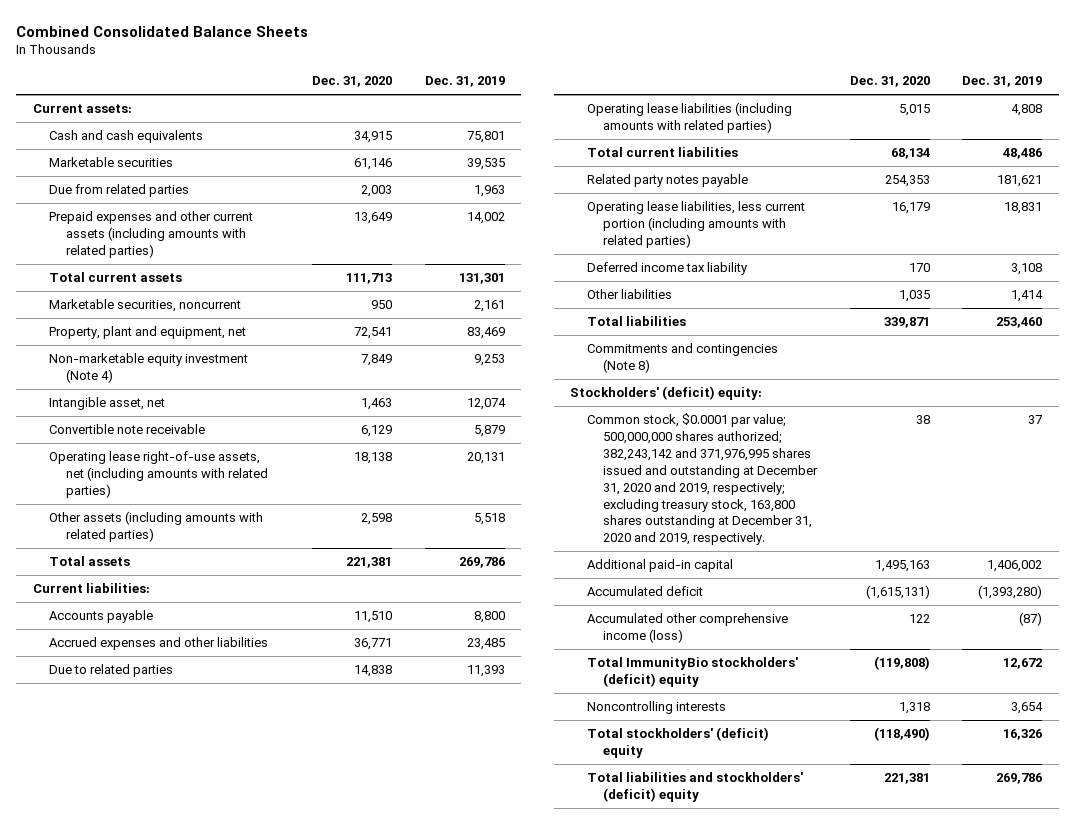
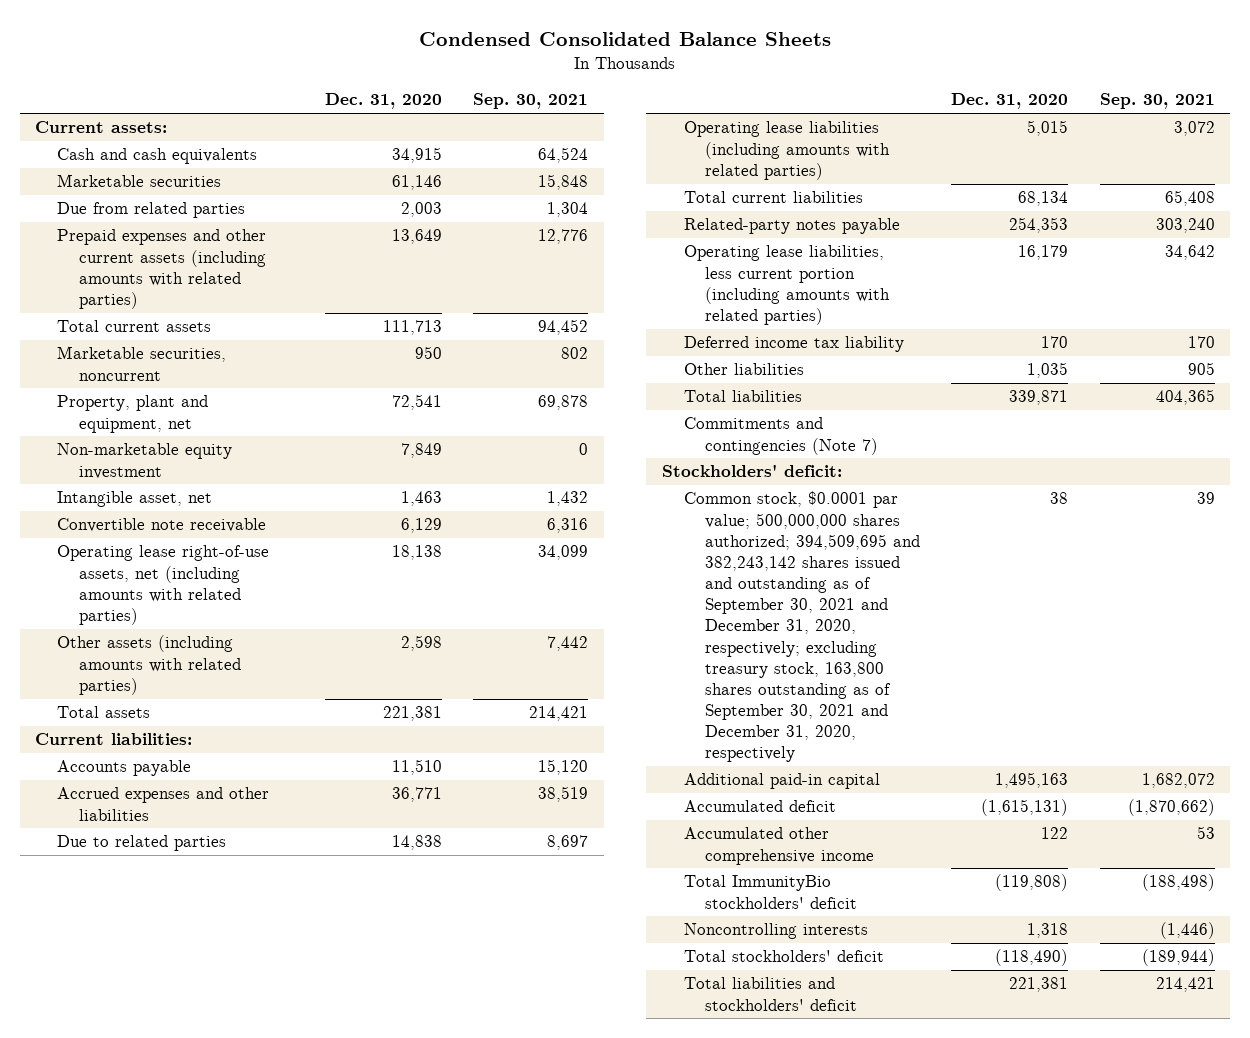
[16,25,309,37] Combined Consolidated Balance Sheets -> [419,32,832,47] Condensed Consolidated Balance Sheets
[424,76,505,88] Dec. 31, 2019 -> none
none -> [473,93,589,110] Sep. 30, 2021
[49,353,249,384] Non-marketable equity investment (Note 4) -> [57,443,233,479] Non-marketable equity investment
[586,174,748,188] Related party notes payable -> [683,218,900,235] Related-party notes payable
[586,343,778,374] Commitments and contingencies (Note 8) -> [683,417,879,455] Commitments and contingencies (Note 7)
[570,386,763,401] Stockholders' (deficit) equity: -> [661,464,842,478] Stockholders' deficit:
[586,413,818,546] Common stock, $0.0001 par value; 500,000,000 shares authorized; 382,243,142 and 371,976,995 shares issued and outstanding at December 31, 2020 and 2019, respectively; excluding treasury stock, 163,800 shares outstanding at December 31, 2020 and 2019, respectively. -> [683,491,921,763] Common stock, $0.0001 par value; 500,000,000 shares authorized; 394,509,695 and 382,243,142 shares issued and outstanding as of September 30, 2021 and December 31, 2020, respectively; excluding treasury stock, 163,800 shares outstanding as of September 30, 2021 and December 31, 2020, respectively
[586,613,788,644] Accumulated other comprehensive income (loss) -> [683,827,875,865] Accumulated other comprehensive income
[586,657,798,688] Total ImmunityBio stockholders' (deficit) equity -> [683,875,858,909] Total ImmunityBio stockholders' deficit
[586,727,769,759] Total stockholders' (deficit) equity -> [683,950,884,963] Total stockholders' deficit
[586,772,803,803] Total liabilities and stockholders' (deficit) equity -> [683,977,858,1011] Total liabilities and stockholders' deficit

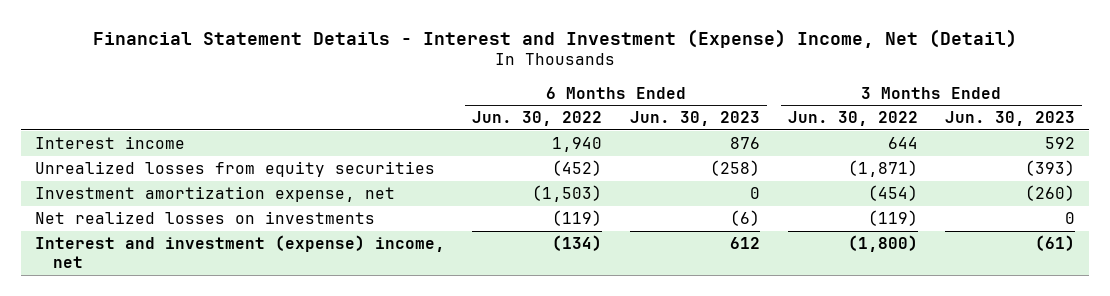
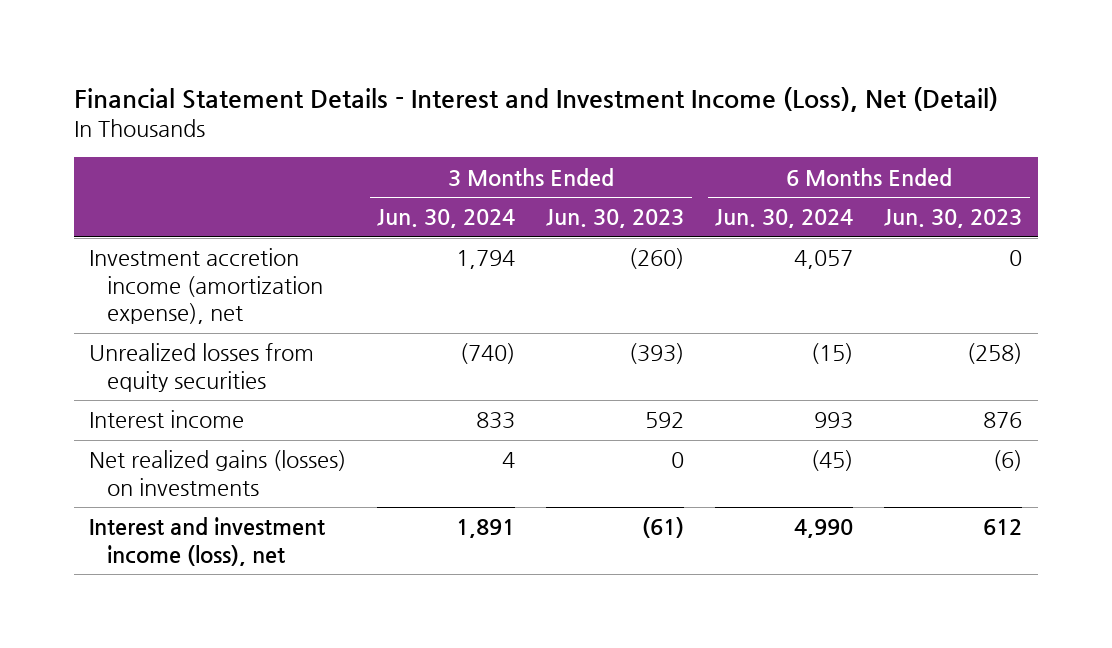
[92,28,1017,48] Financial Statement Details - Interest and Investment (Expense) Income, Net (Detail) -> [73,87,998,113] Financial Statement Details - Interest and Investment Income (Loss), Net (Detail)
[472,111,603,127] Jun. 30, 2022 -> none
[787,111,918,127] Jun. 30, 2022 -> none
none -> [377,209,516,229] Jun. 30, 2024
none -> [715,209,854,229] Jun. 30, 2024
none -> [89,248,324,325] Investment accretion income (amortization expense), net
[34,185,395,202] Investment amortization expense, net -> none
[34,135,185,149] Interest income -> [89,410,245,429] Interest income
[34,210,375,224] Net realized losses on investments -> [89,450,347,496] Net realized gains (losses) on investments
[34,234,445,268] Interest and investment (expense) income, net -> [89,517,326,566] Interest and investment income (loss), net

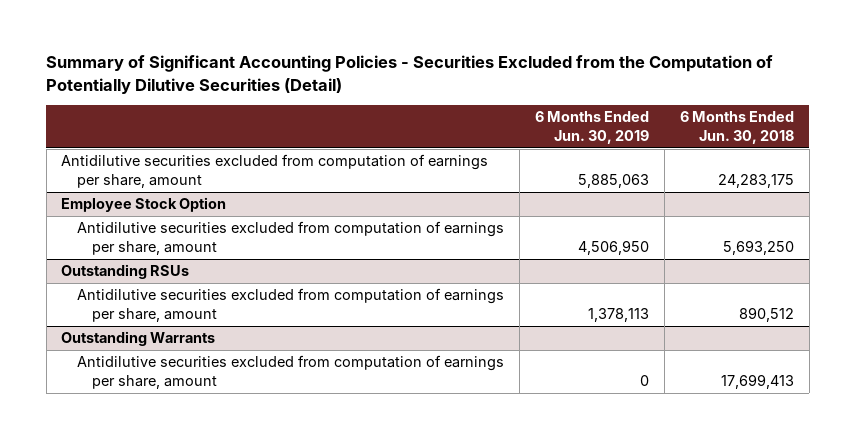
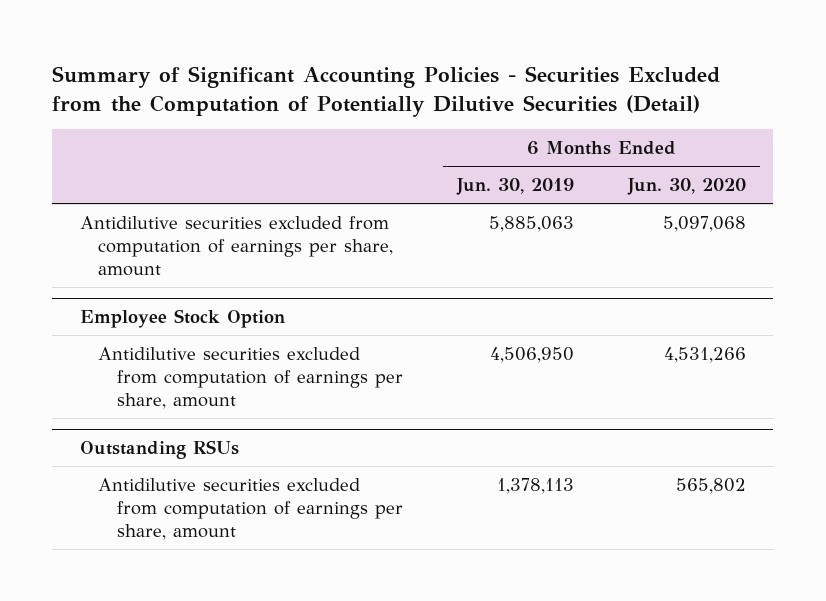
[679,111,794,144] 6 Months Ended Jun. 30, 2018 -> none
none -> [627,178,747,196] Jun. 30, 2020
[61,331,216,347] Outstanding Warrants -> none
[76,355,504,389] Antidilutive securities excluded from computation of earnings per share, amount -> none

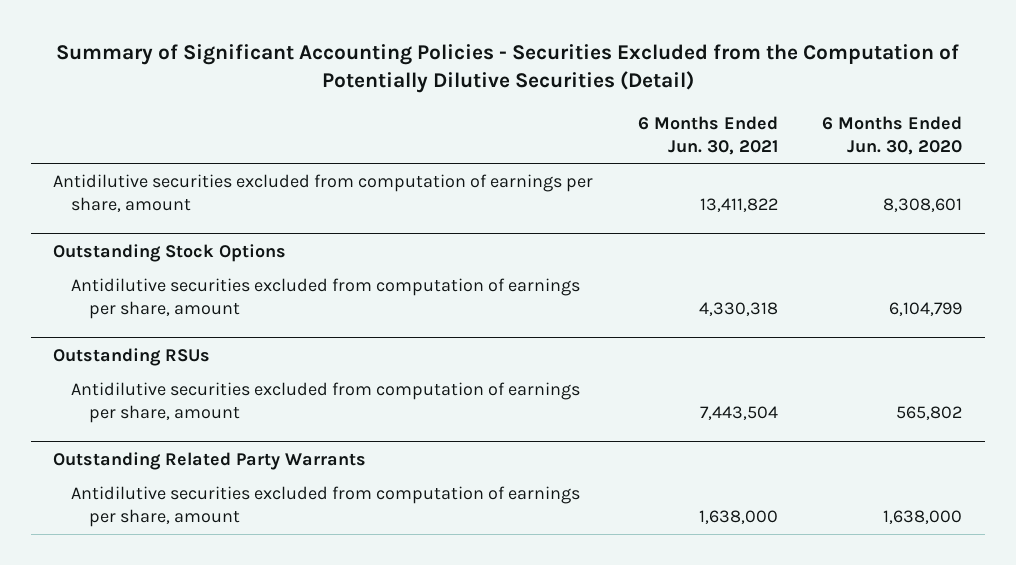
[455,178,574,196] Jun. 30, 2019 -> none
none -> [637,115,778,155] 6 Months Ended Jun. 30, 2021
[663,215,747,232] 5,097,068 -> [883,198,963,213] 8,308,601
[79,309,285,329] Employee Stock Option -> [53,243,287,262] Outstanding Stock Options
[664,346,747,363] 4,531,266 -> [889,302,963,317] 6,104,799
none -> [53,451,367,470] Outstanding Related Party Warrants
none -> [71,486,581,528] Antidilutive securities excluded from computation of earnings per share, amount

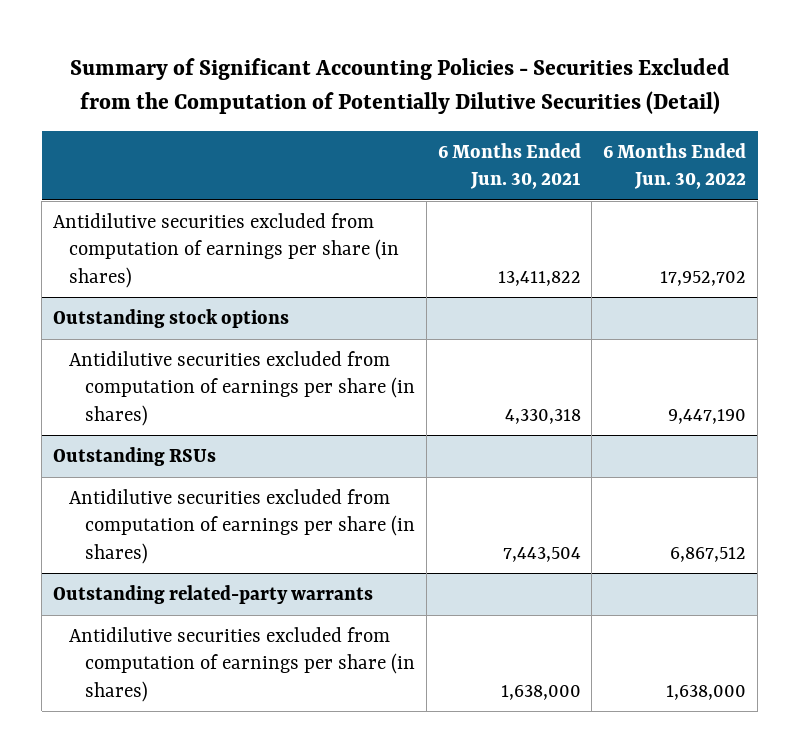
[822,115,963,155] 6 Months Ended Jun. 30, 2020 -> none
none -> [603,142,747,189] 6 Months Ended Jun. 30, 2022
[53,174,594,213] Antidilutive securities excluded from computation of earnings per share, amount -> [53,213,400,288] Antidilutive securities excluded from computation of earnings per share (in shares)
[53,243,287,262] Outstanding Stock Options -> [53,309,290,329] Outstanding stock options
[71,278,581,320] Antidilutive securities excluded from computation of earnings per share, amount -> [69,351,416,426] Antidilutive securities excluded from computation of earnings per share (in shares)
[71,382,581,424] Antidilutive securities excluded from computation of earnings per share, amount -> [69,489,416,564] Antidilutive securities excluded from computation of earnings per share (in shares)
[53,451,367,470] Outstanding Related Party Warrants -> [53,585,374,605] Outstanding related-party warrants
[71,486,581,528] Antidilutive securities excluded from computation of earnings per share, amount -> [69,627,416,702] Antidilutive securities excluded from computation of earnings per share (in shares)

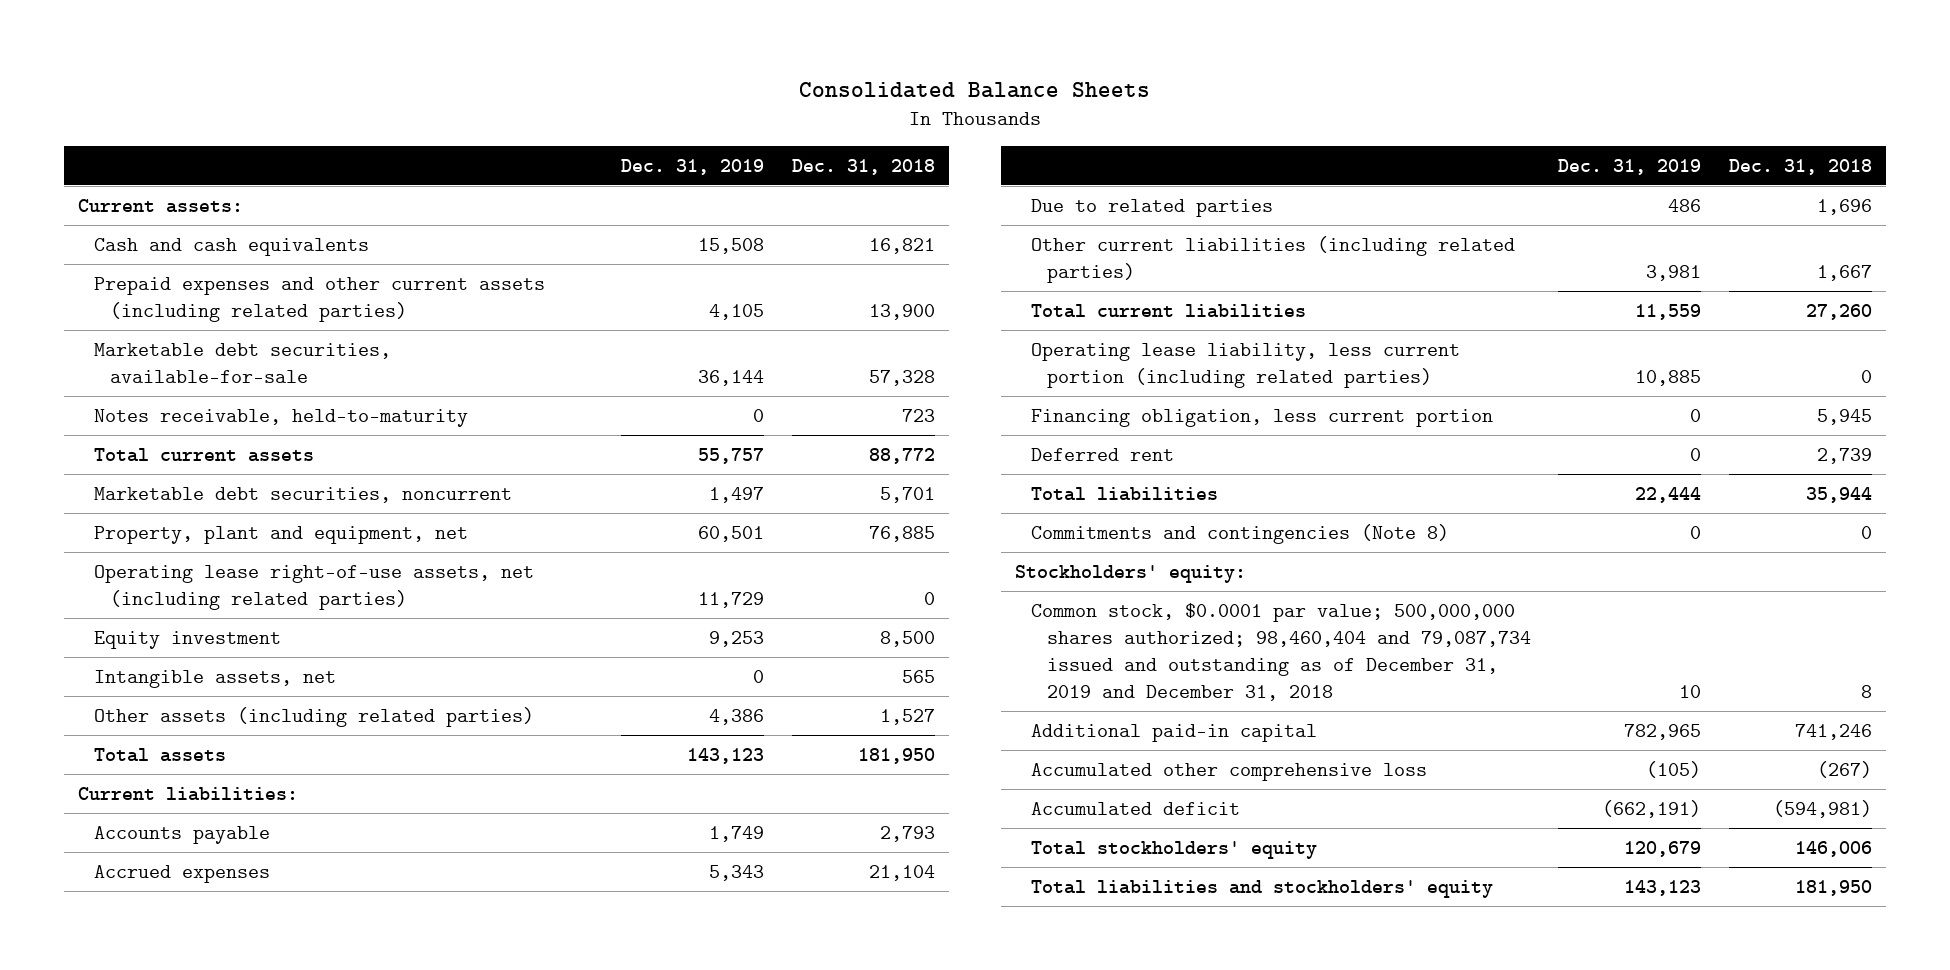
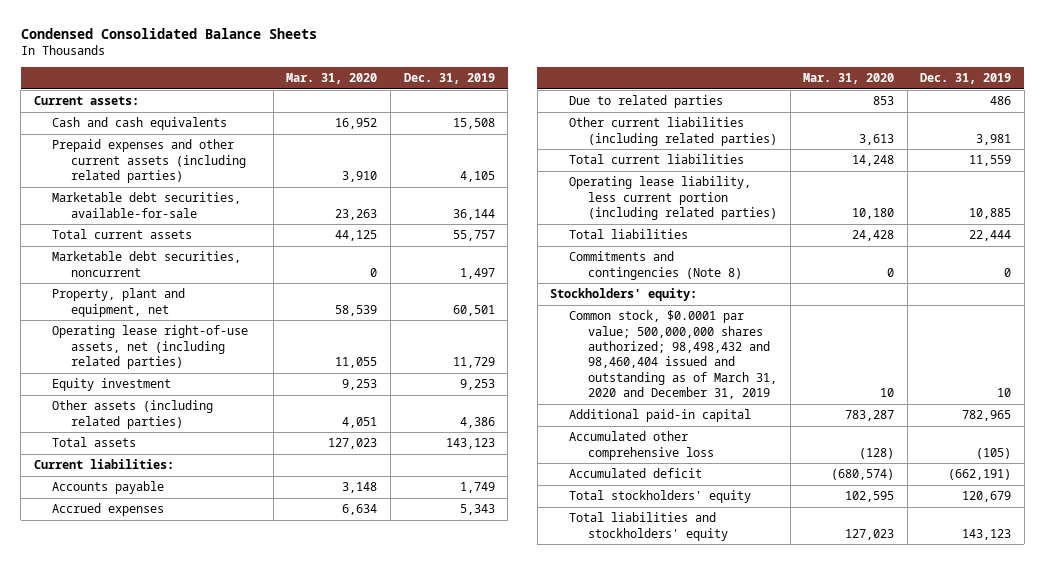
[798,81,1150,98] Consolidated Balance Sheets -> [20,28,317,40] Condensed Consolidated Balance Sheets
[791,158,935,175] Dec. 31, 2018 -> none
none -> [286,73,378,85] Mar. 31, 2020
[93,408,468,427] Notes receivable, held-to-maturity -> none
[93,669,336,688] Intangible assets, net -> none
[1030,408,1493,427] Financing obligation, less current portion -> none
[1030,447,1174,461] Deferred rent -> none
[1030,602,1531,701] Common stock, $0.0001 par value; 500,000,000 shares authorized; 98,460,404 and 79,087,734 issued and outstanding as of December 31, 2019 and December 31, 2018 -> [569,310,778,399] Common stock, $0.0001 par value; 500,000,000 shares authorized; 98,498,432 and 98,460,404 issued and outstanding as of March 31, 2020 and December 31, 2019

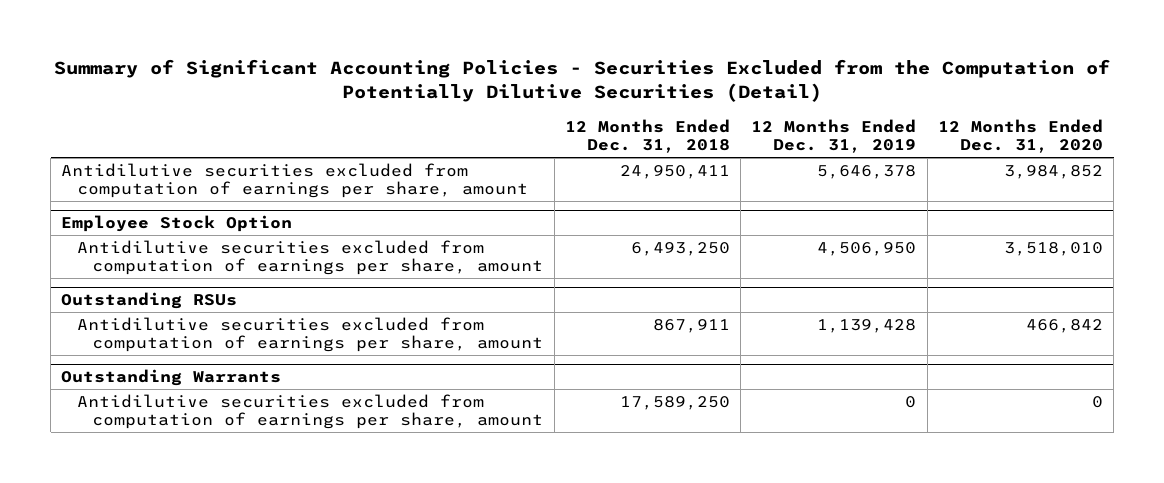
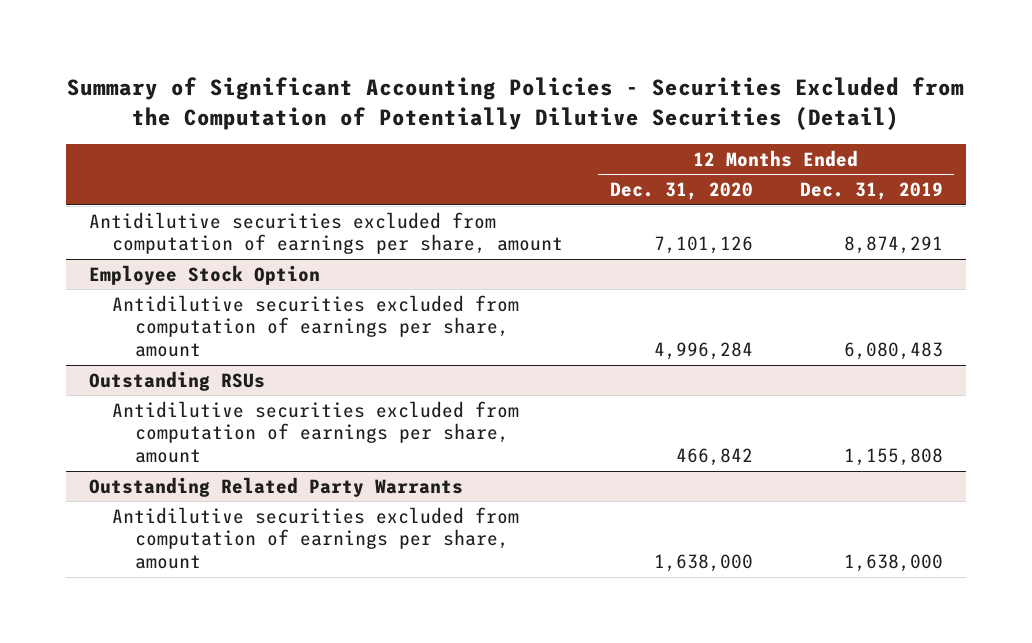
[564,118,730,154] 12 Months Ended Dec. 31, 2018 -> none
[817,164,917,179] 5,646,378 -> [843,236,943,255] 8,874,291
[1003,164,1103,179] 3,984,852 -> [653,236,753,255] 7,101,126
[817,241,917,256] 4,506,950 -> [843,341,943,360] 6,080,483
[1003,241,1103,256] 3,518,010 -> [653,341,753,360] 4,996,284
[817,318,917,333] 1,139,428 -> [843,447,943,466] 1,155,808
[61,369,282,387] Outstanding Warrants -> [89,476,464,497] Outstanding Related Party Warrants
[905,395,917,408] 0 -> [843,553,943,572] 1,638,000
[1091,395,1103,408] 0 -> [653,553,753,572] 1,638,000

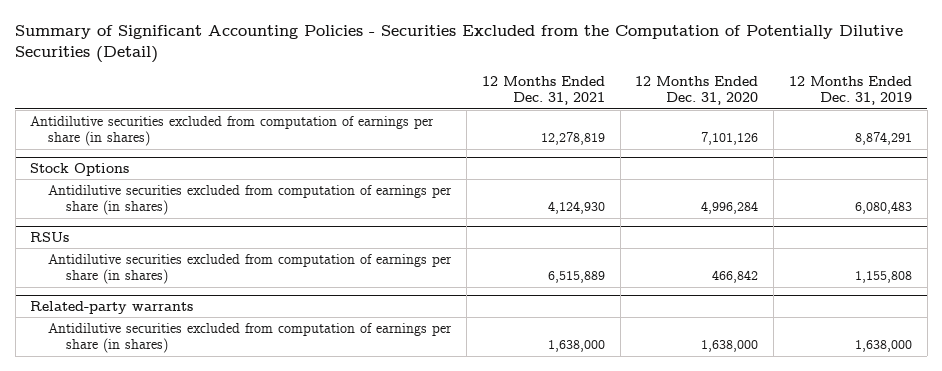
none -> [481,75,605,106] 12 Months Ended Dec. 31, 2021
[89,211,564,255] Antidilutive securities excluded from computation of earnings per share, amount -> [30,115,435,147] Antidilutive securities excluded from computation of earnings per share (in shares)
[89,264,321,285] Employee Stock Option -> [30,162,130,176] Stock Options
[112,294,520,357] Antidilutive securities excluded from computation of earnings per share, amount -> [48,184,453,216] Antidilutive securities excluded from computation of earnings per share (in shares)
[89,370,266,391] Outstanding RSUs -> [30,231,70,242] RSUs
[112,400,520,463] Antidilutive securities excluded from computation of earnings per share, amount -> [48,253,453,285] Antidilutive securities excluded from computation of earnings per share (in shares)
[89,476,464,497] Outstanding Related Party Warrants -> [30,300,194,314] Related-party warrants
[112,506,520,569] Antidilutive securities excluded from computation of earnings per share, amount -> [48,322,453,354] Antidilutive securities excluded from computation of earnings per share (in shares)

